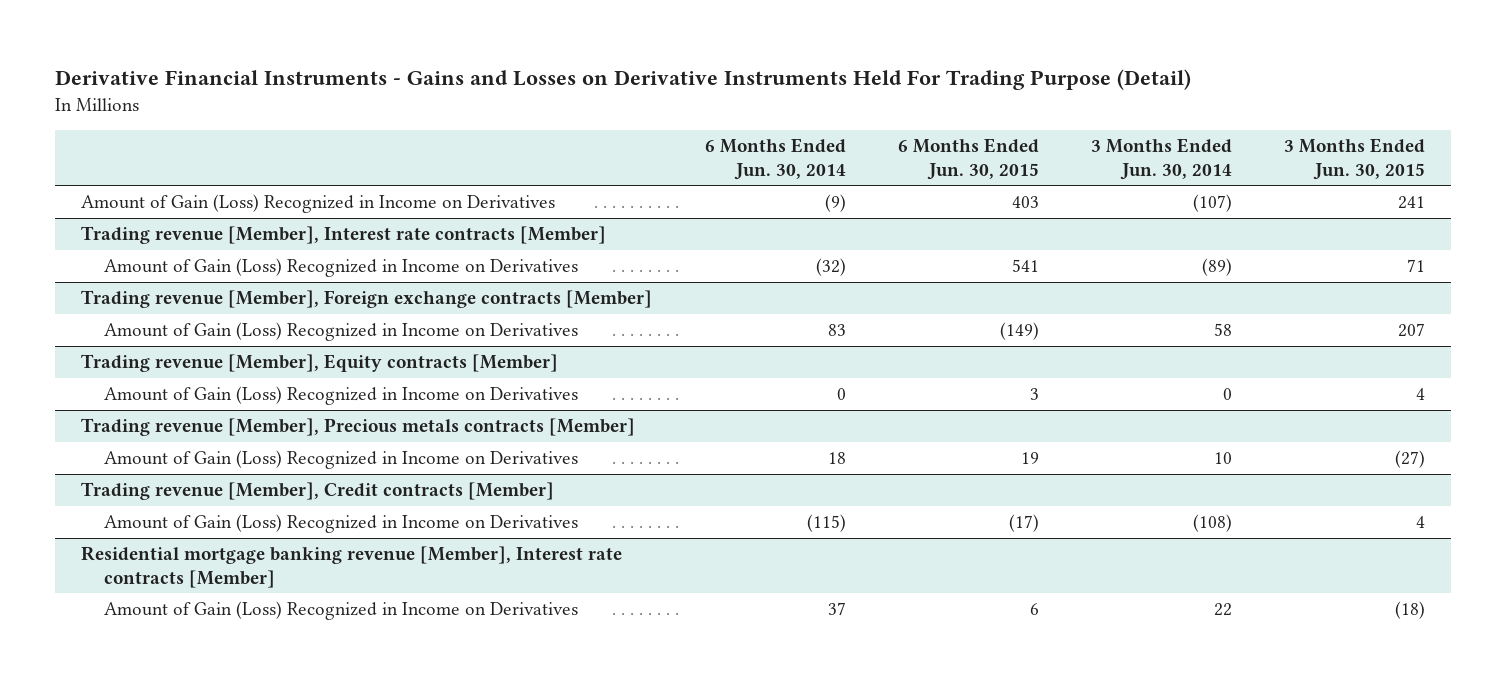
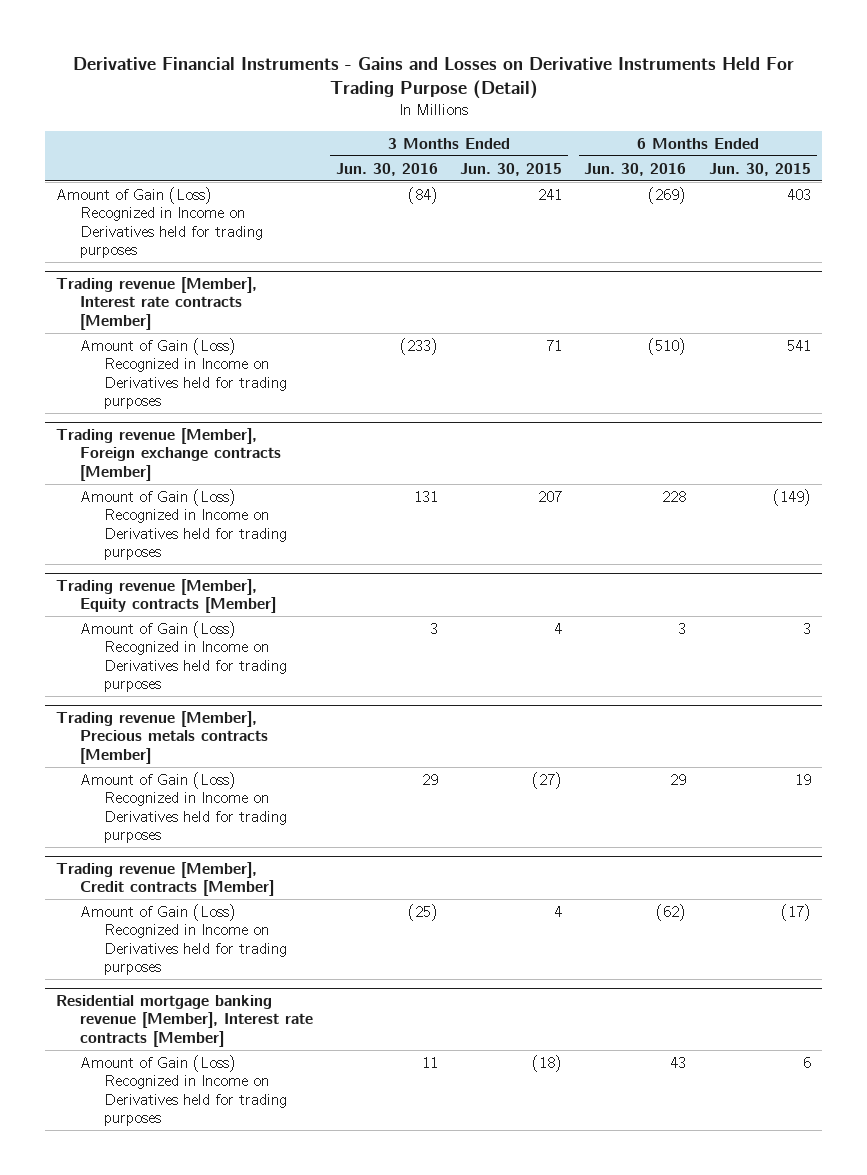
[704,138,846,180] 6 Months Ended Jun. 30, 2014 -> none
[1091,138,1233,180] 3 Months Ended Jun. 30, 2014 -> none
none -> [335,162,438,176] Jun. 30, 2016
none -> [584,162,687,176] Jun. 30, 2016
[81,194,556,214] Amount of Gain (Loss) Recognized in Income on Derivatives -> [56,186,264,258] Amount of Gain (Loss) Recognized in Income on Derivatives held for trading purposes
[104,258,579,278] Amount of Gain (Loss) Recognized in Income on Derivatives -> [80,337,287,409] Amount of Gain (Loss) Recognized in Income on Derivatives held for trading purposes
[104,322,579,342] Amount of Gain (Loss) Recognized in Income on Derivatives -> [80,488,287,560] Amount of Gain (Loss) Recognized in Income on Derivatives held for trading purposes
[104,386,579,406] Amount of Gain (Loss) Recognized in Income on Derivatives -> [80,620,287,692] Amount of Gain (Loss) Recognized in Income on Derivatives held for trading purposes
[104,450,579,470] Amount of Gain (Loss) Recognized in Income on Derivatives -> [80,771,287,843] Amount of Gain (Loss) Recognized in Income on Derivatives held for trading purposes
[104,514,579,534] Amount of Gain (Loss) Recognized in Income on Derivatives -> [80,903,287,975] Amount of Gain (Loss) Recognized in Income on Derivatives held for trading purposes
[104,601,579,621] Amount of Gain (Loss) Recognized in Income on Derivatives -> [80,1054,287,1126] Amount of Gain (Loss) Recognized in Income on Derivatives held for trading purposes

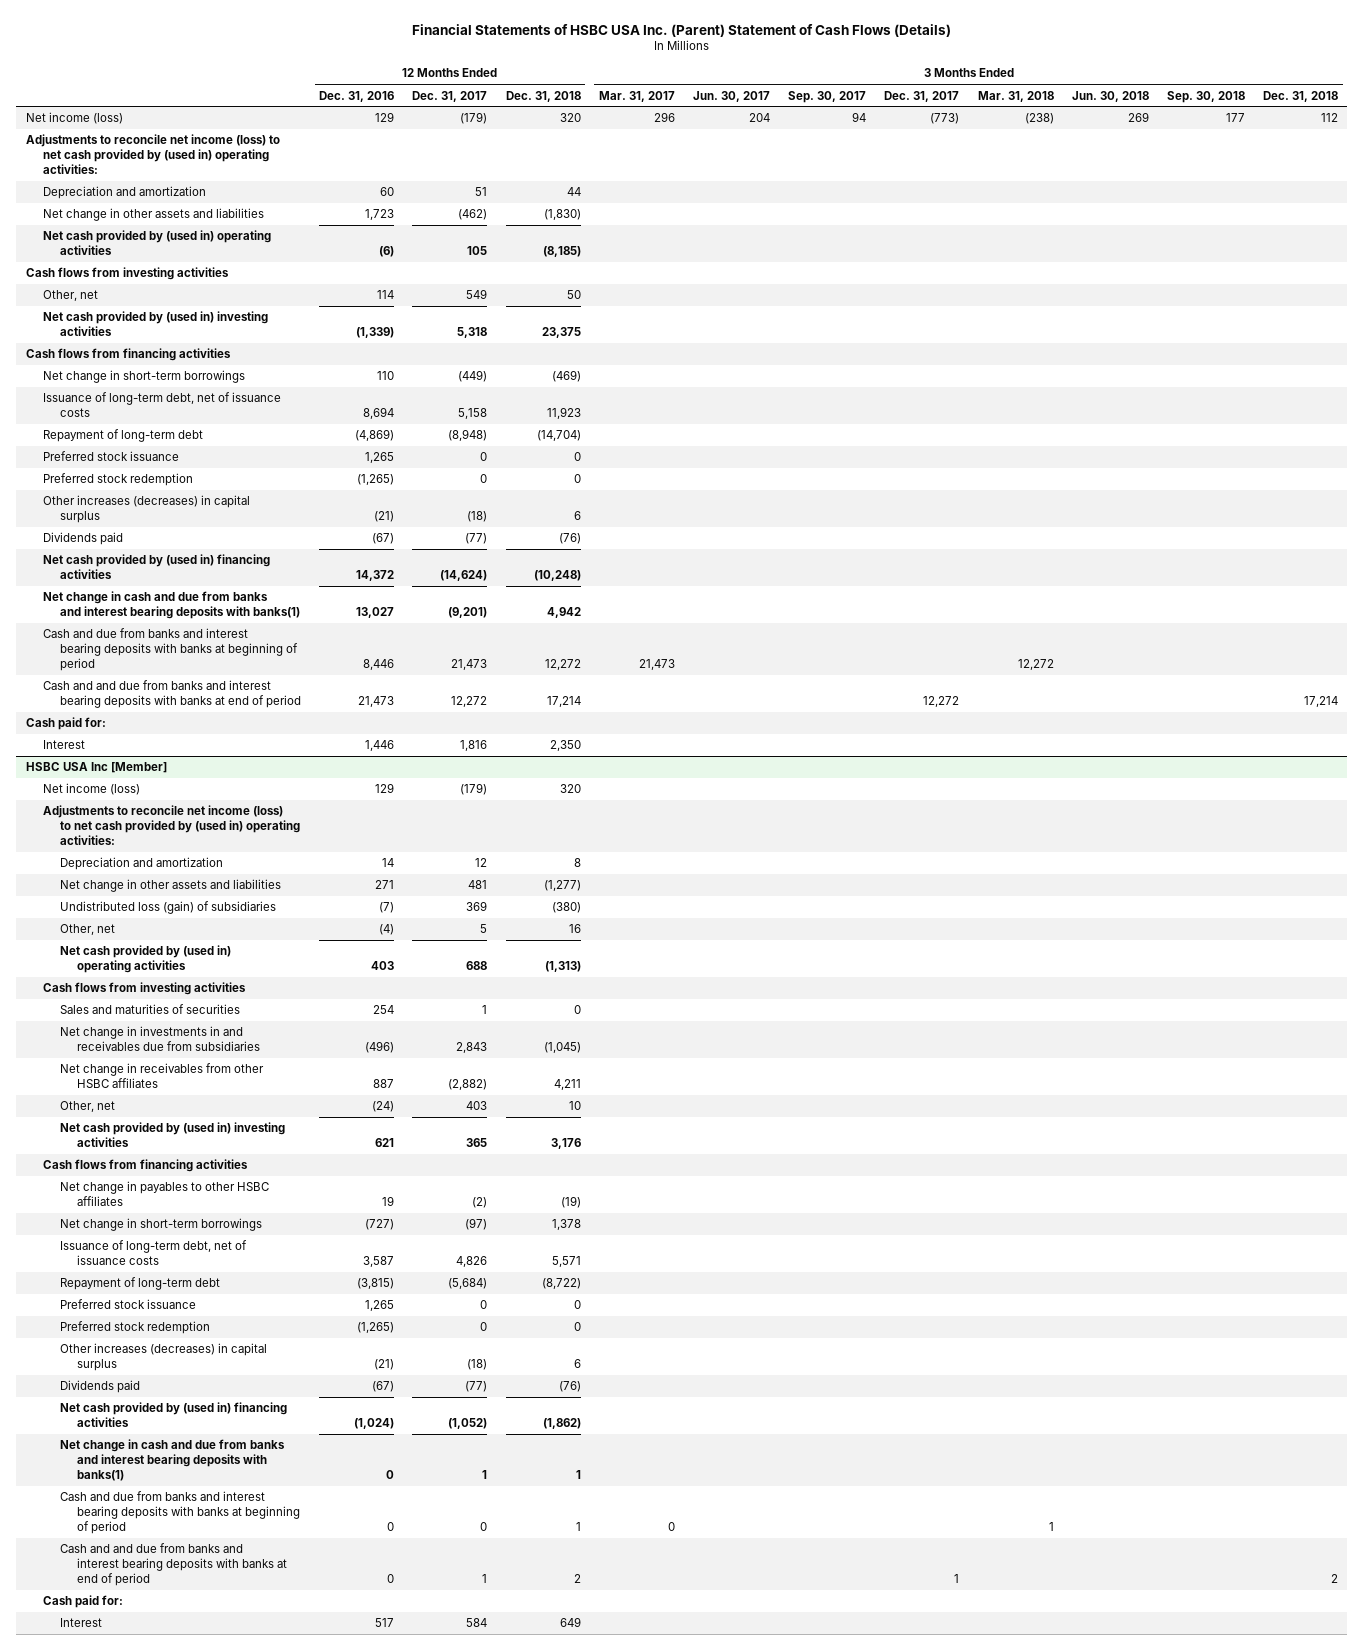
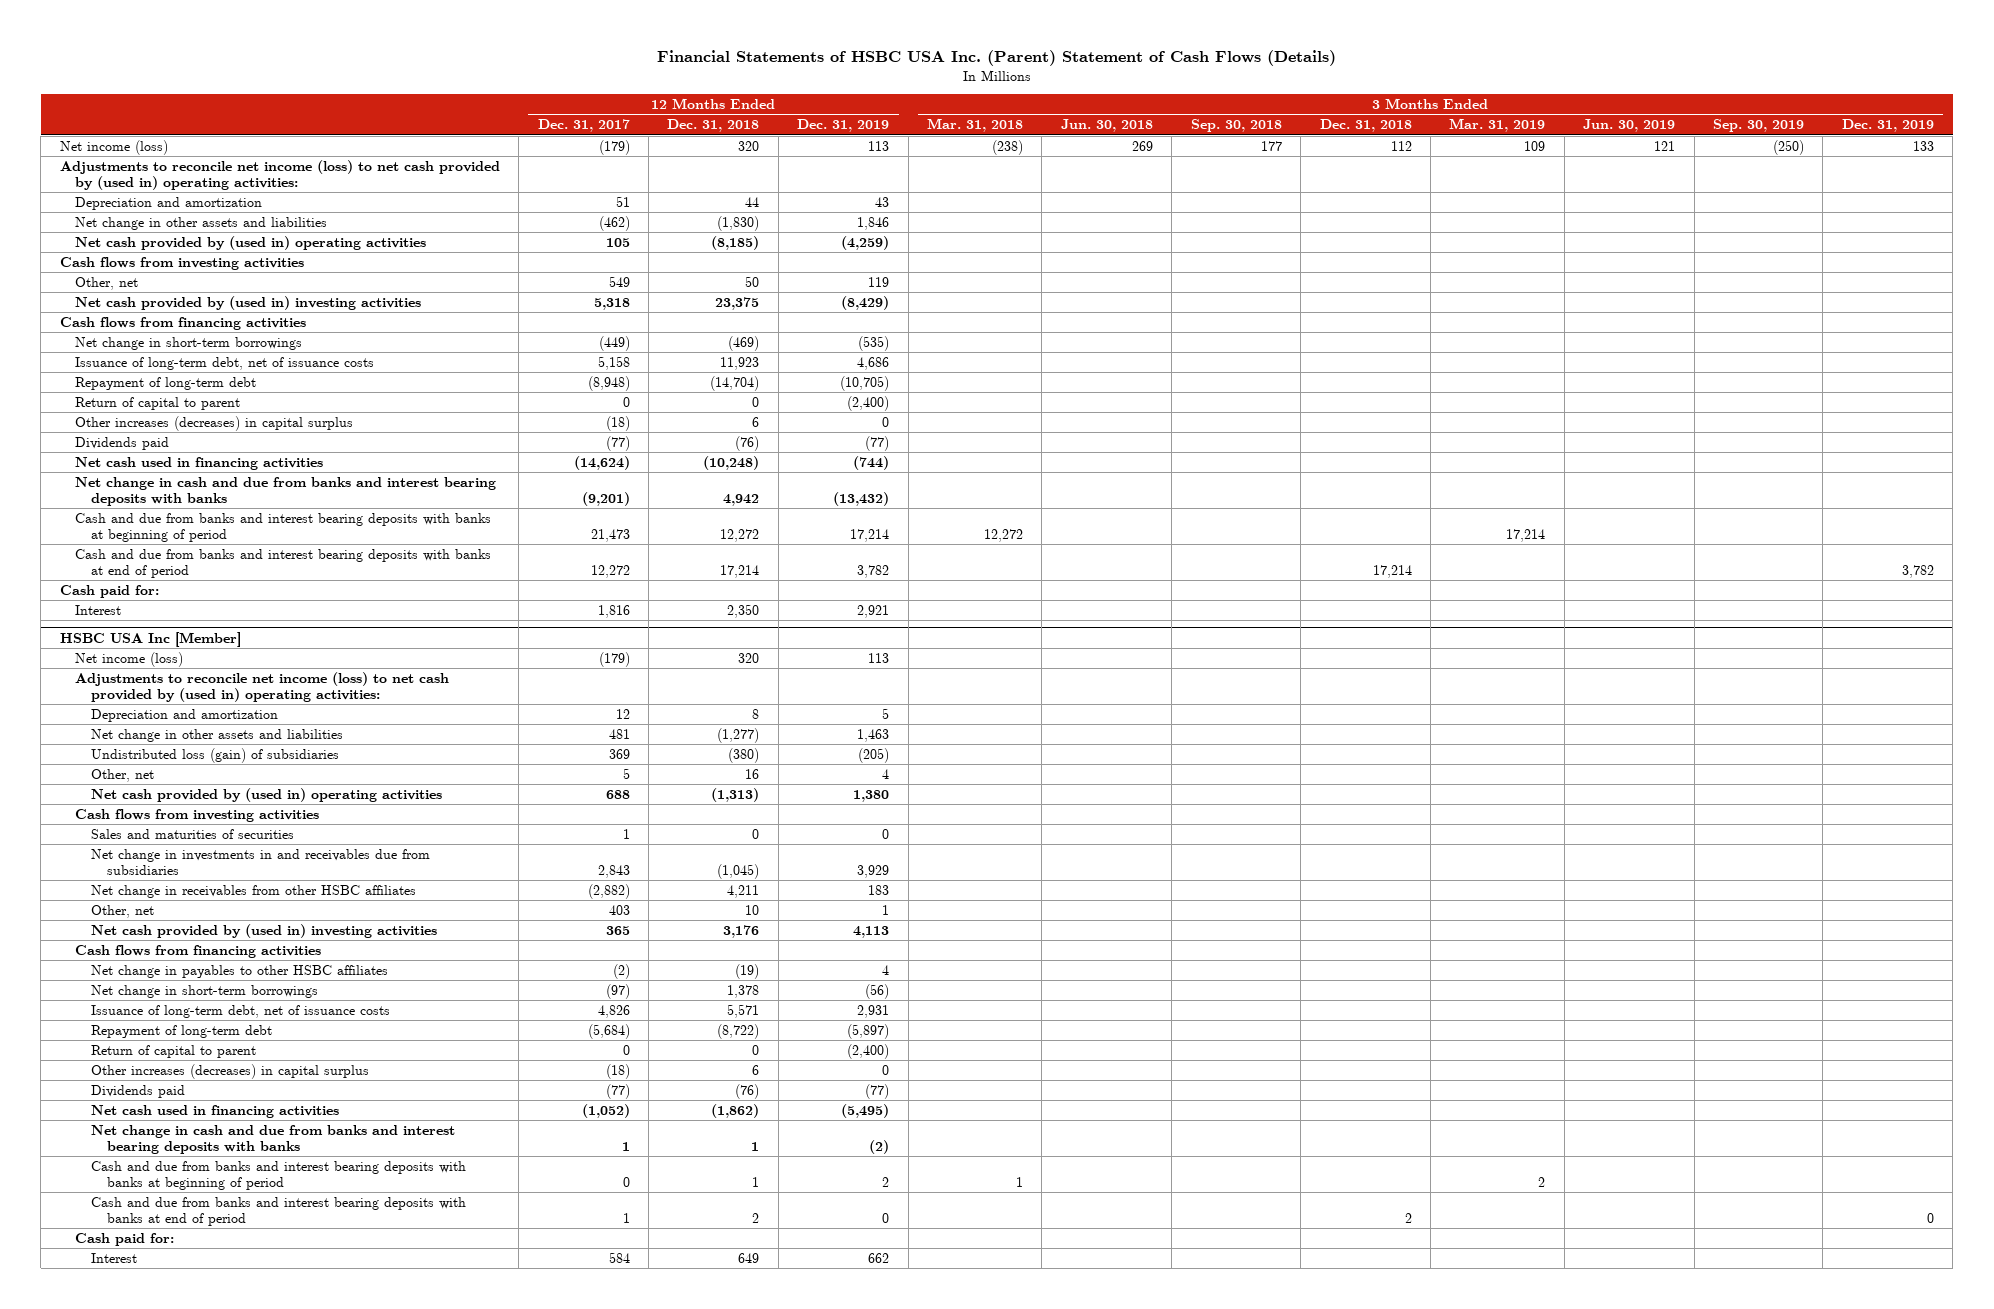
[319,90,395,102] Dec. 31, 2016 -> none
[598,90,675,102] Mar. 31, 2017 -> none
[693,90,771,102] Jun. 30, 2017 -> none
[788,90,867,103] Sep. 30, 2017 -> none
[884,90,960,102] Dec. 31, 2017 -> none
none -> [797,119,890,133] Dec. 31, 2019
none -> [1449,118,1546,133] Mar. 31, 2019
none -> [1583,119,1676,133] Jun. 30, 2019
none -> [1712,119,1804,133] Sep. 30, 2019
none -> [1841,119,1934,133] Dec. 31, 2019
[42,451,179,462] Preferred stock issuance -> none
[42,473,193,487] Preferred stock redemption -> none
none -> [75,396,241,410] Return of capital to parent
[42,554,270,580] Net cash provided by (used in) financing activities -> [75,456,324,470] Net cash used in financing activities
[42,591,301,620] Net change in cash and due from banks and interest bearing deposits with banks(1) -> [75,476,497,506] Net change in cash and due from banks and interest bearing deposits with banks
[42,680,302,709] Cash and and due from banks and interest bearing deposits with banks at end of period -> [75,548,492,578] Cash and due from banks and interest bearing deposits with banks at end of period
[60,1299,197,1310] Preferred stock issuance -> none
[60,1321,211,1335] Preferred stock redemption -> none
none -> [90,1044,256,1058] Return of capital to parent
[60,1402,288,1428] Net cash provided by (used in) financing activities -> [90,1104,339,1118] Net cash used in financing activities
[60,1439,286,1482] Net change in cash and due from banks and interest bearing deposits with banks(1) -> [90,1124,455,1154] Net change in cash and due from banks and interest bearing deposits with banks
[60,1543,288,1587] Cash and and due from banks and interest bearing deposits with banks at end of period -> [90,1196,466,1226] Cash and due from banks and interest bearing deposits with banks at end of period

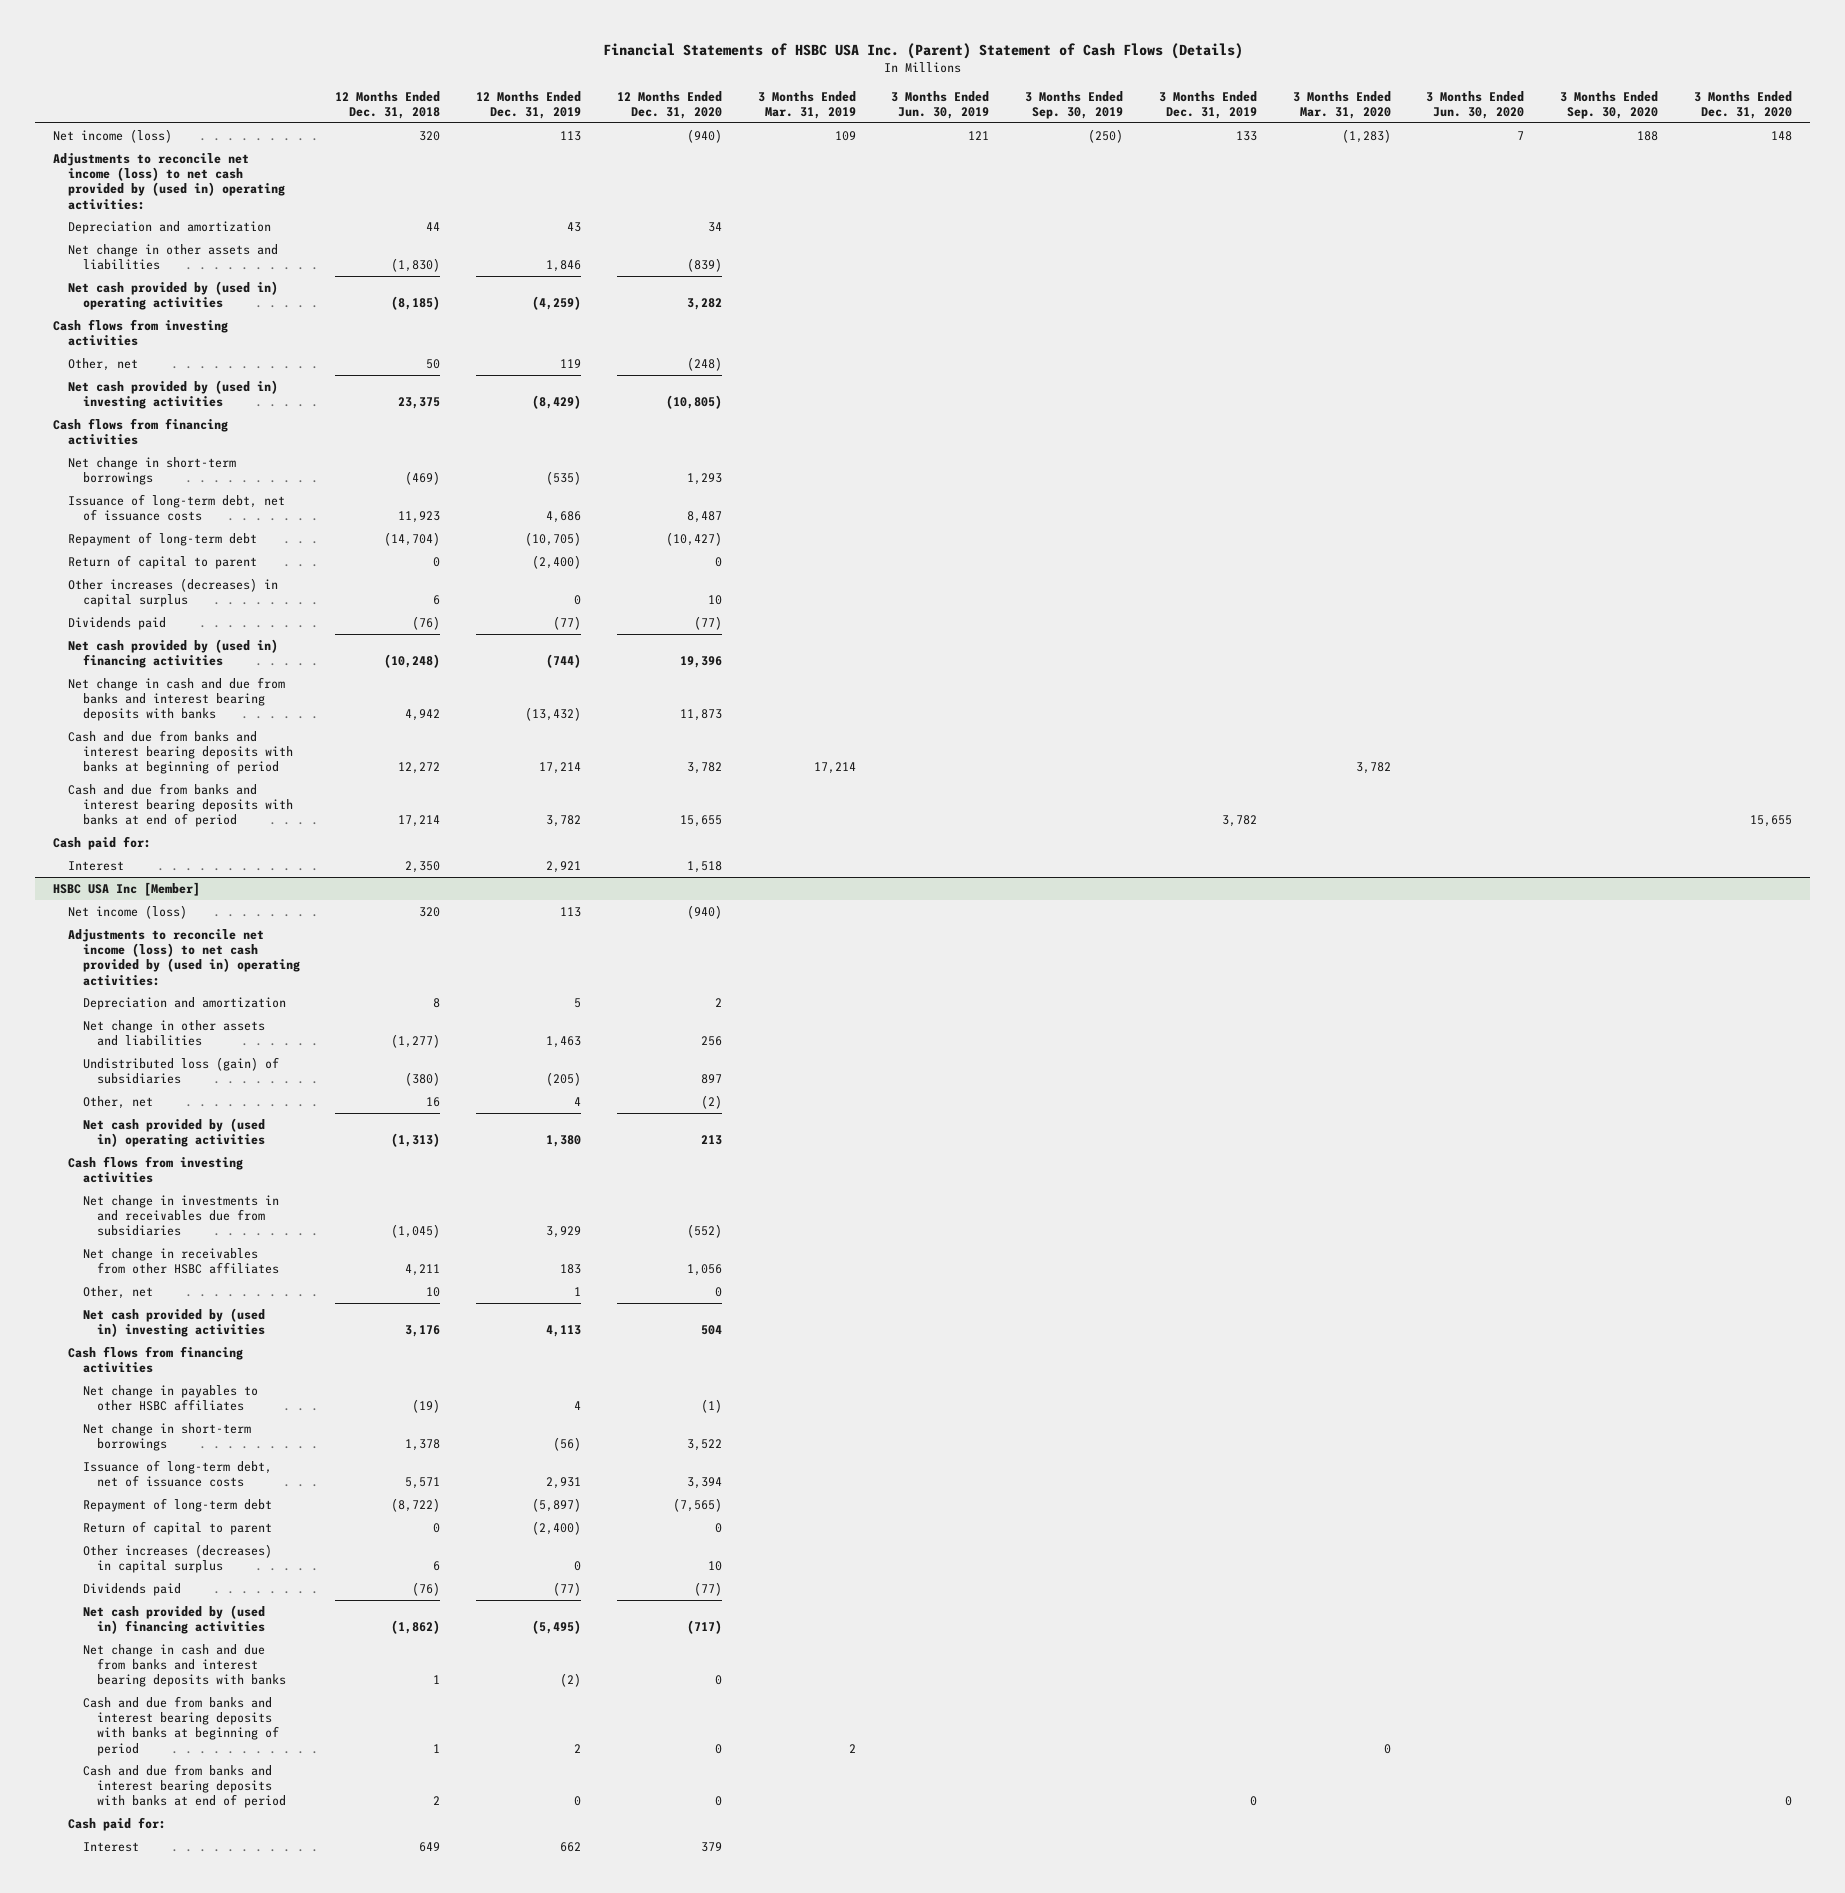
[537,119,630,133] Dec. 31, 2017 -> none
[927,118,1024,133] Mar. 31, 2018 -> none
[1060,119,1153,133] Jun. 30, 2018 -> none
[1190,119,1282,133] Sep. 30, 2018 -> none
[1319,119,1412,133] Dec. 31, 2018 -> none
none -> [616,90,722,120] 12 Months Ended Dec. 31, 2020
none -> [1292,90,1391,120] 3 Months Ended Mar. 31, 2020
none -> [1426,90,1525,120] 3 Months Ended Jun. 30, 2020
none -> [1560,90,1659,120] 3 Months Ended Sep. 30, 2020
none -> [1693,90,1792,120] 3 Months Ended Dec. 31, 2020
[75,456,324,470] Net cash used in financing activities -> [67,638,278,669] Net cash provided by (used in) financing activities
[90,828,294,839] Sales and maturities of securities -> none
[90,1104,339,1118] Net cash used in financing activities -> [82,1604,266,1635] Net cash provided by (used in) financing activities

